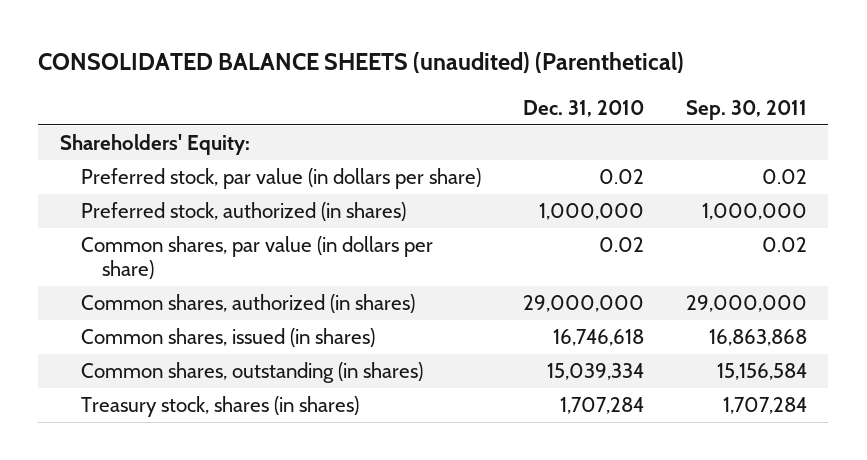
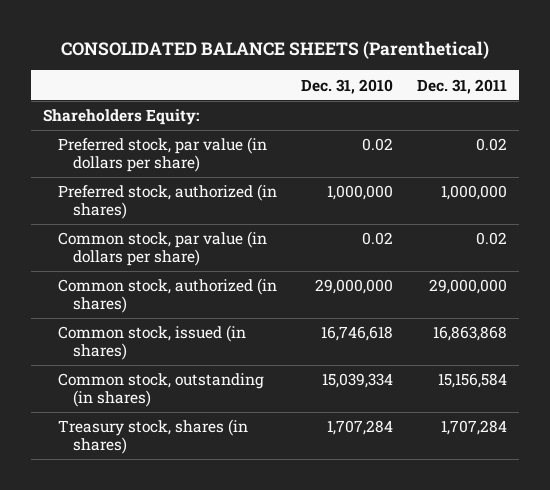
[38,52,685,74] CONSOLIDATED BALANCE SHEETS (unaudited) (Parenthetical) -> [61,40,490,59] CONSOLIDATED BALANCE SHEETS (Parenthetical)
[686,99,808,120] Sep. 30, 2011 -> none
none -> [417,78,508,94] Dec. 31, 2011
[59,134,250,156] Shareholders' Equity: -> [43,109,200,126] Shareholders Equity:
[80,236,433,279] Common shares, par value (in dollars per share) -> [58,231,268,266] Common stock, par value (in dollars per share)
[80,294,415,314] Common shares, authorized (in shares) -> [58,278,278,313] Common stock, authorized (in shares)
[80,328,375,348] Common shares, issued (in shares) -> [58,325,247,360] Common stock, issued (in shares)
[80,362,423,384] Common shares, outstanding (in shares) -> [58,373,265,407] Common stock, outstanding (in shares)

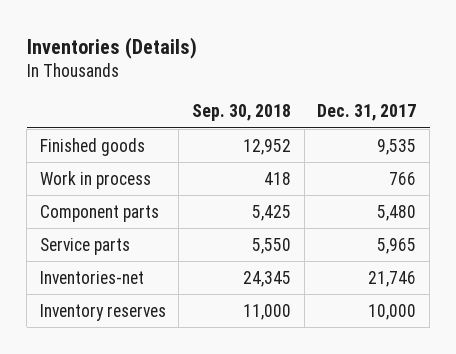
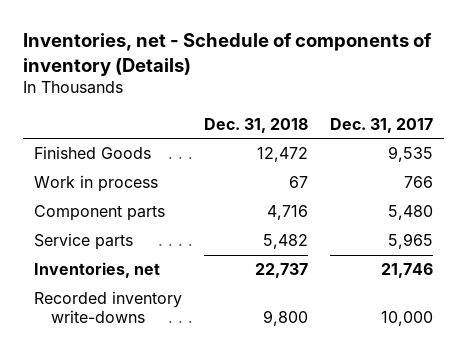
[26,36,197,59] Inventories (Details) -> [22,33,432,77] Inventories, net - Schedule of components of inventory (Details)
[192,104,292,122] Sep. 30, 2018 -> none
none -> [204,117,309,133] Dec. 31, 2018
[39,137,145,156] Finished goods -> [33,146,151,160] Finished Goods
[39,270,144,284] Inventories-net -> [33,262,160,279] Inventories, net
[39,303,166,321] Inventory reserves -> [33,291,182,324] Recorded inventory write-downs

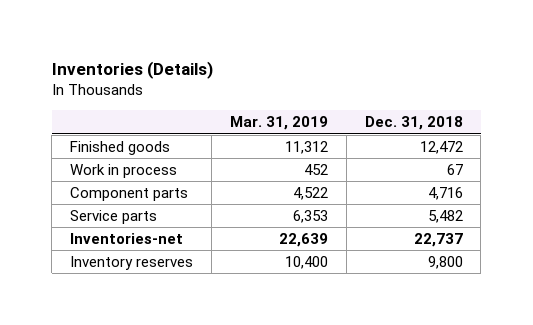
[22,33,432,77] Inventories, net - Schedule of components of inventory (Details) -> [51,61,213,80] Inventories (Details)
[330,117,434,133] Dec. 31, 2017 -> none
none -> [229,116,328,131] Mar. 31, 2019
[33,146,151,160] Finished Goods -> [70,141,171,156] Finished goods
[33,262,160,279] Inventories, net -> [70,233,184,245] Inventories-net
[33,291,182,324] Recorded inventory write-downs -> [70,256,194,271] Inventory reserves

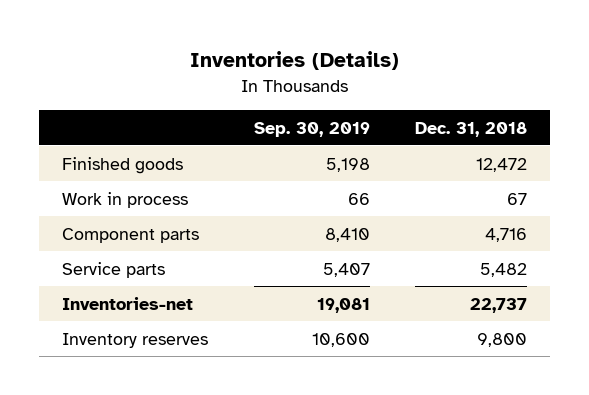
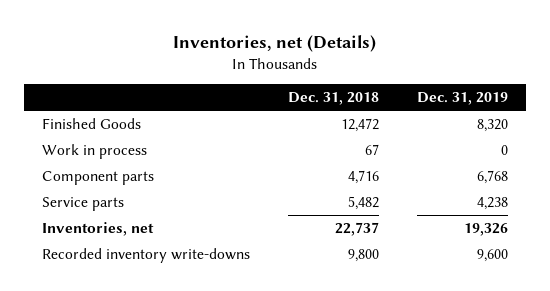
[189,51,399,71] Inventories (Details) -> [172,34,376,52] Inventories, net (Details)
[253,121,370,137] Sep. 30, 2019 -> none
none -> [416,92,508,106] Dec. 31, 2019
[62,156,184,174] Finished goods -> [42,118,142,130] Finished Goods
[62,296,194,310] Inventories-net -> [42,222,155,237] Inventories, net
[62,332,209,348] Inventory reserves -> [42,248,251,264] Recorded inventory write-downs

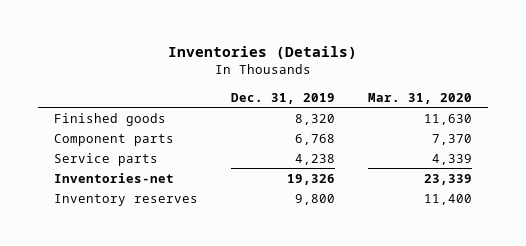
[172,34,376,52] Inventories, net (Details) -> [167,46,357,60] Inventories (Details)
[287,92,379,106] Dec. 31, 2018 -> none
none -> [367,92,472,104] Mar. 31, 2020
[42,144,148,160] Work in process -> none
[42,118,142,130] Finished Goods -> [54,112,167,126] Finished goods
[42,222,155,237] Inventories, net -> [54,172,175,183] Inventories-net
[42,248,251,264] Recorded inventory write-downs -> [54,193,199,206] Inventory reserves
[476,249,508,263] 9,600 -> [294,193,335,205] 9,800

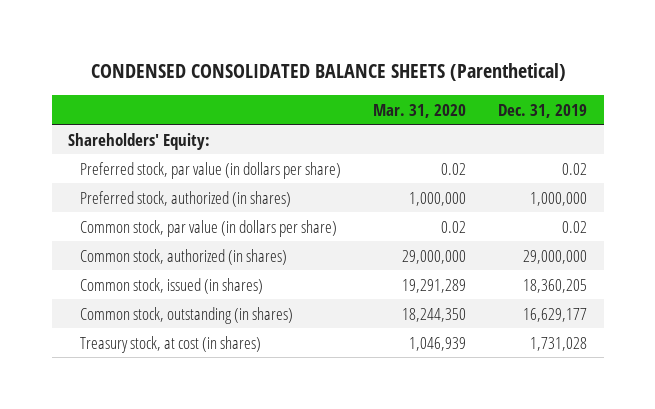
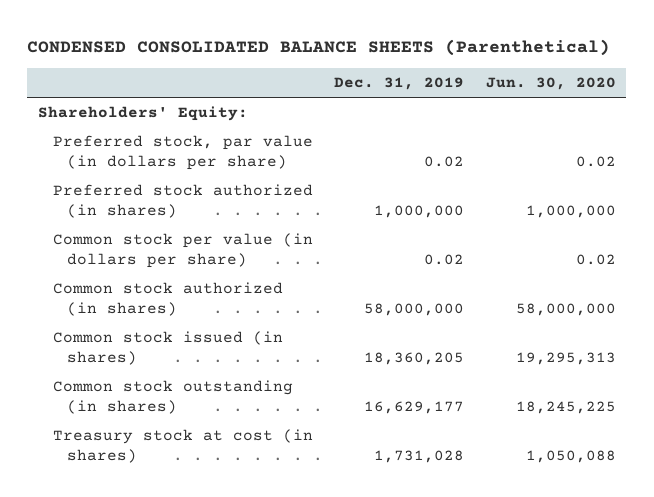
[373,103,467,118] Mar. 31, 2020 -> none
none -> [485,77,616,91] Jun. 30, 2020
[80,190,292,207] Preferred stock, authorized (in shares) -> [52,184,313,219] Preferred stock authorized (in shares)
[80,219,338,237] Common stock, par value (in dollars per share) -> [52,233,313,269] Common stock per value (in dollars per share)
[80,248,288,265] Common stock, authorized (in shares) -> [52,282,283,317] Common stock authorized (in shares)
[523,249,588,264] 29,000,000 -> [364,303,465,317] 58,000,000
[80,277,264,294] Common stock, issued (in shares) -> [52,331,283,366] Common stock issued (in shares)
[80,306,294,324] Common stock, outstanding (in shares) -> [52,380,293,415] Common stock outstanding (in shares)
[80,335,262,353] Treasury stock, at cost (in shares) -> [52,429,313,464] Treasury stock at cost (in shares)

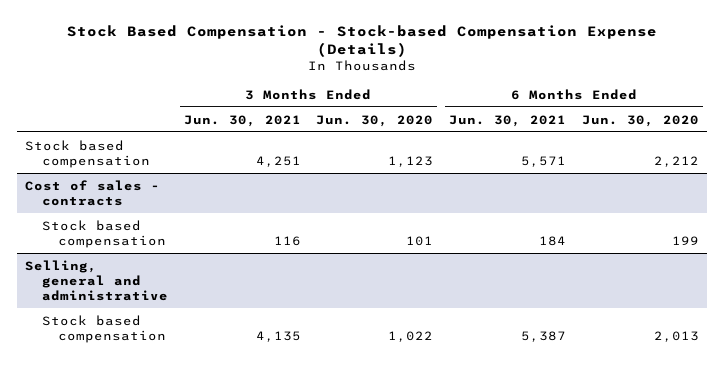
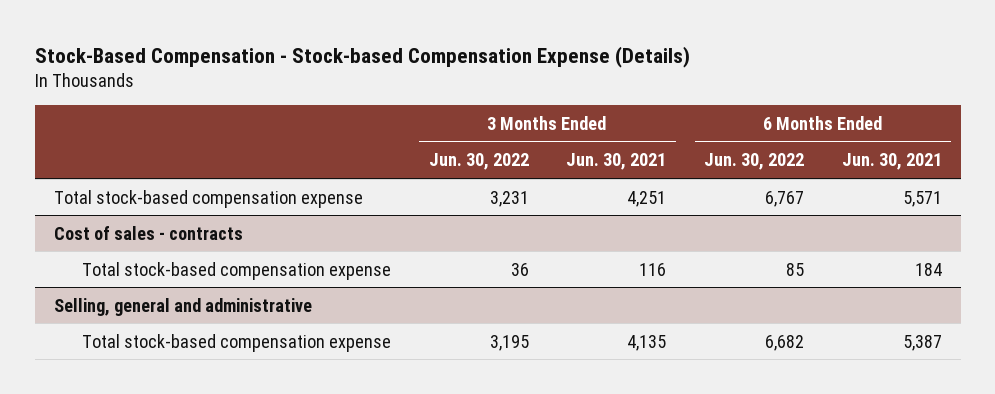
[67,24,658,58] Stock Based Compensation - Stock-based Compensation Expense (Details) -> [34,45,690,68] Stock-Based Compensation - Stock-based Compensation Expense (Details)
[316,114,434,127] Jun. 30, 2020 -> none
[581,114,699,127] Jun. 30, 2020 -> none
none -> [428,153,529,171] Jun. 30, 2022
none -> [704,153,805,171] Jun. 30, 2022
[25,139,150,168] Stock based compensation -> [53,189,363,208] Total stock-based compensation expense
[41,219,167,248] Stock based compensation -> [81,261,391,280] Total stock-based compensation expense
[41,314,167,343] Stock based compensation -> [81,333,391,352] Total stock-based compensation expense

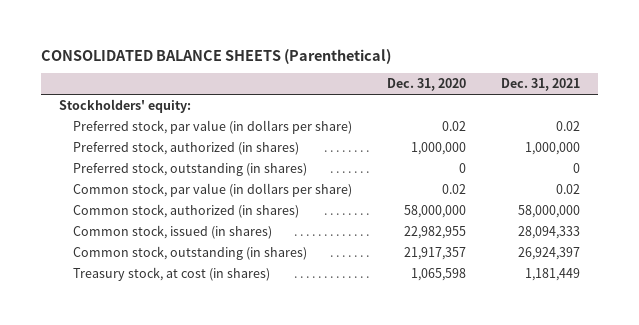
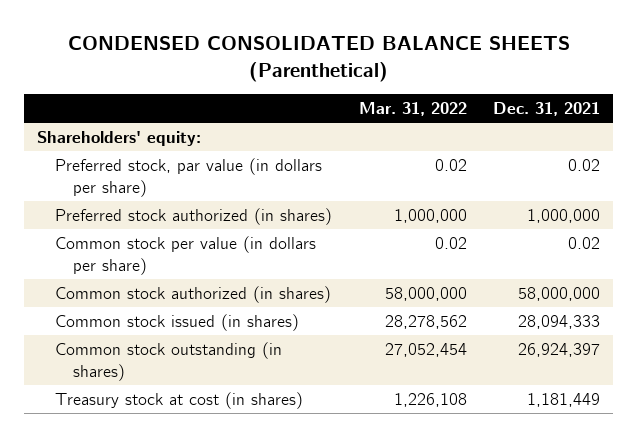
[41,48,392,64] CONSOLIDATED BALANCE SHEETS (Parenthetical) -> [67,36,570,83] CONDENSED CONSOLIDATED BALANCE SHEETS (Parenthetical)
[386,78,466,92] Dec. 31, 2020 -> none
none -> [358,102,467,117] Mar. 31, 2022
[58,98,191,113] Stockholders' equity: -> [36,130,201,146] Shareholders' equity:
[72,161,307,176] Preferred stock, outstanding (in shares) -> none
[72,140,299,155] Preferred stock, authorized (in shares) -> [54,207,332,225] Preferred stock authorized (in shares)
[72,182,352,197] Common stock, par value (in dollars per share) -> [54,235,316,276] Common stock per value (in dollars per share)
[72,203,299,218] Common stock, authorized (in shares) -> [54,285,331,303] Common stock authorized (in shares)
[72,224,272,239] Common stock, issued (in shares) -> [54,313,299,331] Common stock issued (in shares)
[72,245,307,260] Common stock, outstanding (in shares) -> [54,341,282,382] Common stock outstanding (in shares)
[72,266,270,281] Treasury stock, at cost (in shares) -> [54,391,303,409] Treasury stock at cost (in shares)

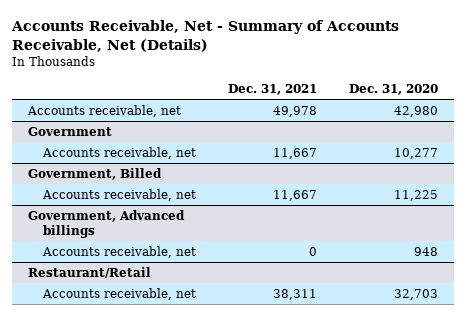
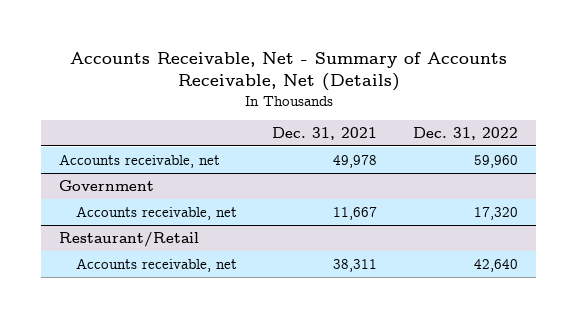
[348,84,438,96] Dec. 31, 2020 -> none
none -> [413,126,519,140] Dec. 31, 2022
[28,167,163,180] Government, Billed -> none
[42,188,197,201] Accounts receivable, net -> none
[28,209,186,238] Government, Advanced billings -> none
[42,245,197,258] Accounts receivable, net -> none

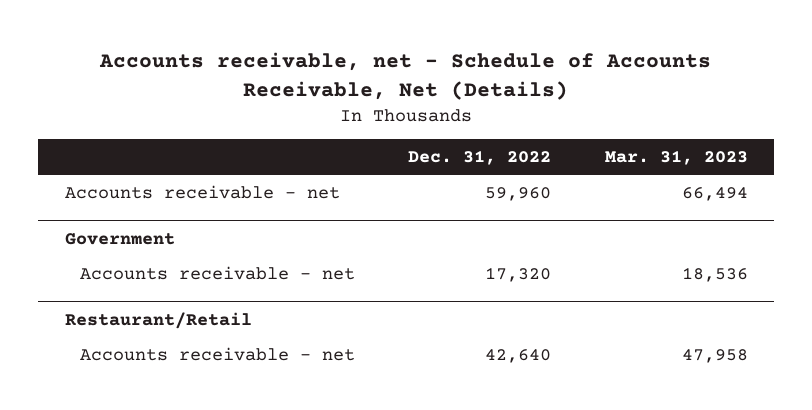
[69,51,507,92] Accounts Receivable, Net - Summary of Accounts Receivable, Net (Details) -> [99,51,712,100] Accounts receivable, net - Schedule of Accounts Receivable, Net (Details)
[272,126,378,140] Dec. 31, 2021 -> none
none -> [604,150,748,166] Mar. 31, 2023
[58,153,220,168] Accounts receivable, net -> [64,184,340,199] Accounts receivable - net
[75,205,237,220] Accounts receivable, net -> [80,265,356,280] Accounts receivable - net
[75,257,237,272] Accounts receivable, net -> [80,346,356,361] Accounts receivable - net

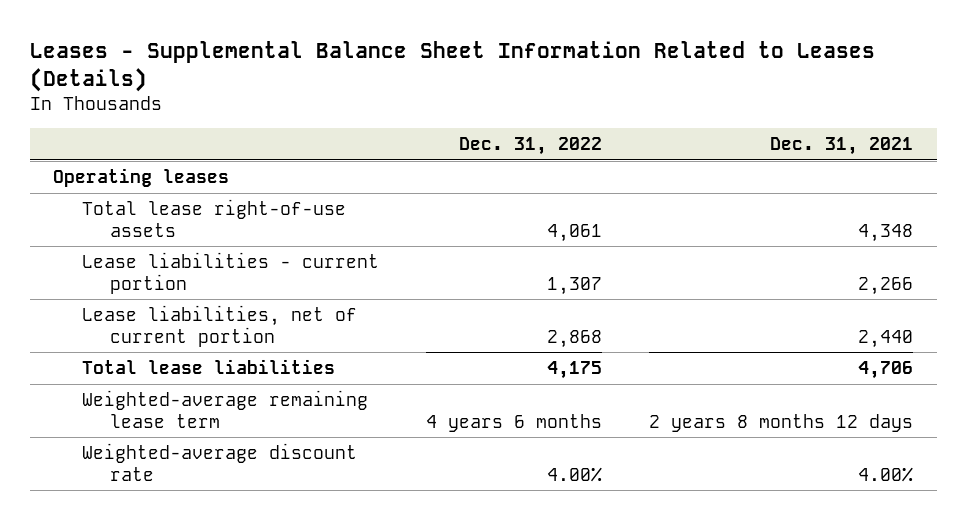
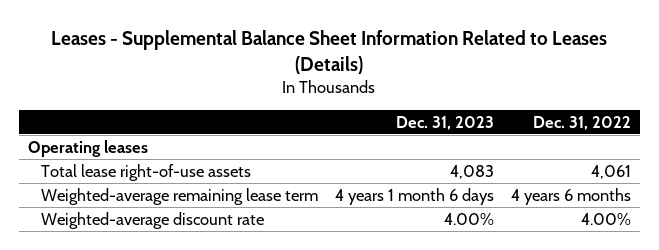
[770,137,914,156] Dec. 31, 2021 -> none
none -> [395,115,494,130] Dec. 31, 2023
[81,252,379,294] Lease liabilities - current portion -> none
[81,305,357,347] Lease liabilities, net of current portion -> none
[81,359,335,375] Total lease liabilities -> none

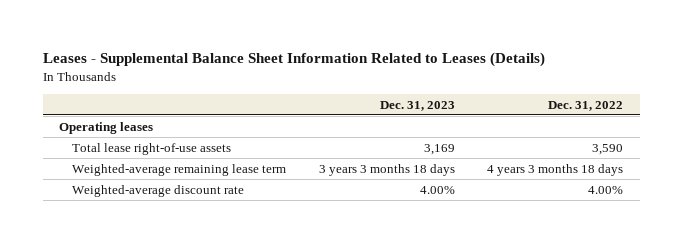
[449,164,494,179] 4,083 -> [423,143,455,155] 3,169
[591,164,632,179] 4,061 -> [592,143,624,155] 3,590
[334,187,494,205] 4 years 1 month 6 days -> [318,163,455,176] 3 years 3 months 18 days
[511,187,632,205] 4 years 6 months -> [487,163,624,176] 4 years 3 months 18 days

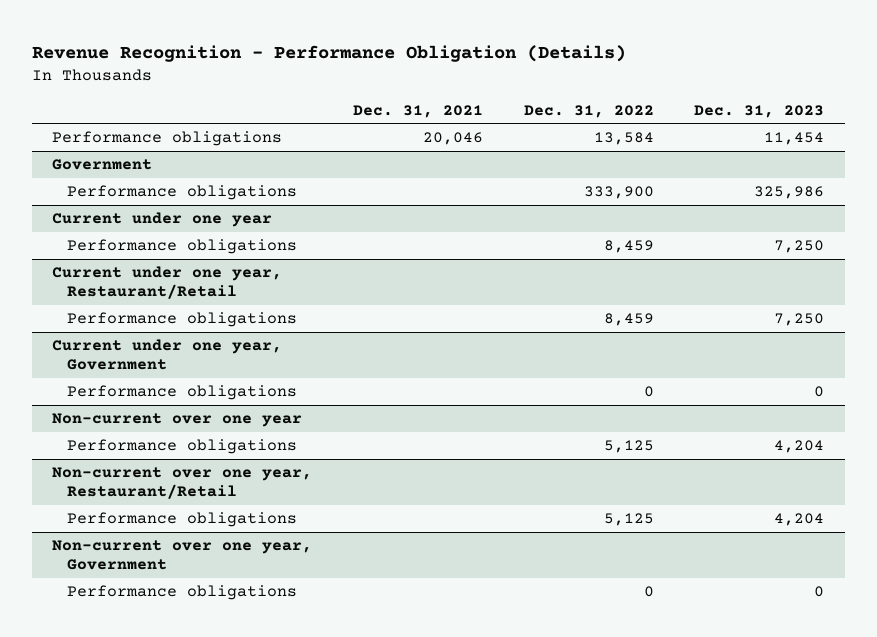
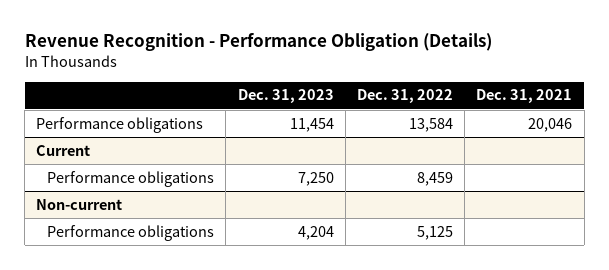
[52,159,153,171] Government -> none
[67,185,298,201] Performance obligations -> none
[67,239,298,255] Performance obligations -> none
[52,266,283,300] Current under one year, Restaurant/Retail -> none
[52,212,273,228] Current under one year -> [36,144,91,156] Current
[52,339,283,371] Current under one year, Government -> none
[67,385,298,401] Performance obligations -> none
[67,439,298,455] Performance obligations -> none
[52,467,313,500] Non-current over one year, Restaurant/Retail -> none
[52,413,303,428] Non-current over one year -> [36,198,123,210] Non-current
[52,540,313,571] Non-current over one year, Government -> none
[67,585,298,601] Performance obligations -> none

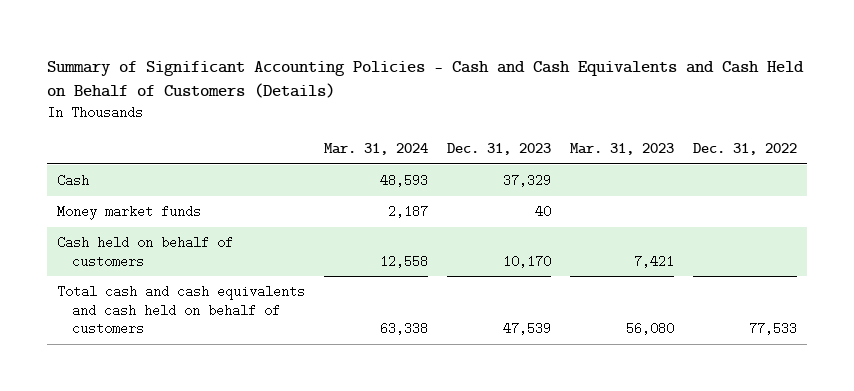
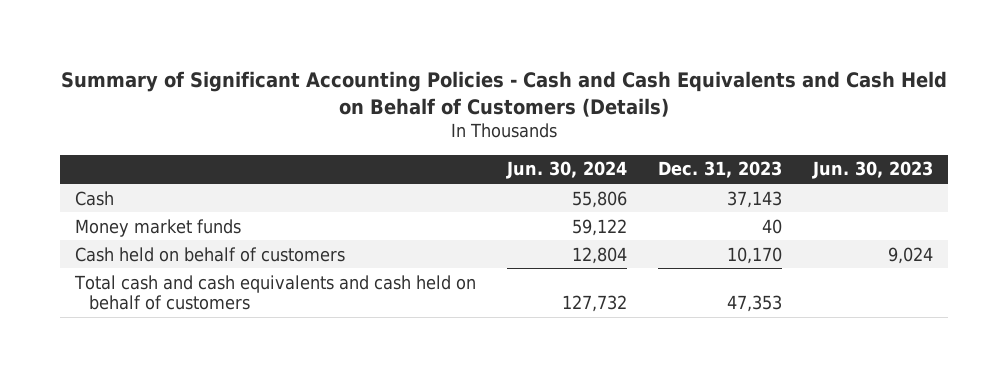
[324,143,429,156] Mar. 31, 2024 -> none
[570,143,675,156] Mar. 31, 2023 -> none
[693,143,798,156] Dec. 31, 2022 -> none
none -> [506,161,628,180] Jun. 30, 2024
none -> [811,161,933,180] Jun. 30, 2023
[503,174,552,188] 37,329 -> [726,190,782,208] 37,143
[503,322,552,336] 47,539 -> [726,295,782,313] 47,353

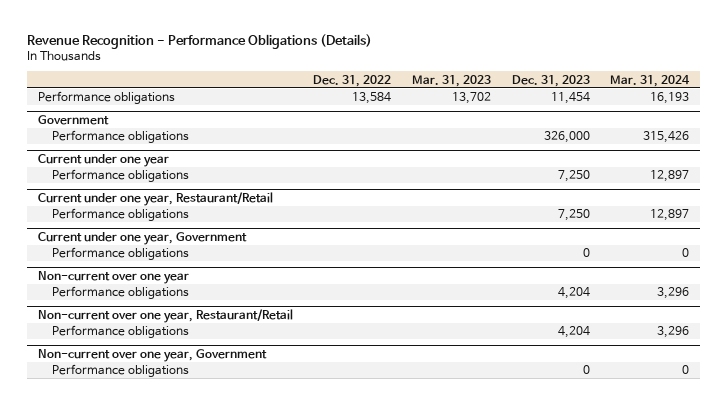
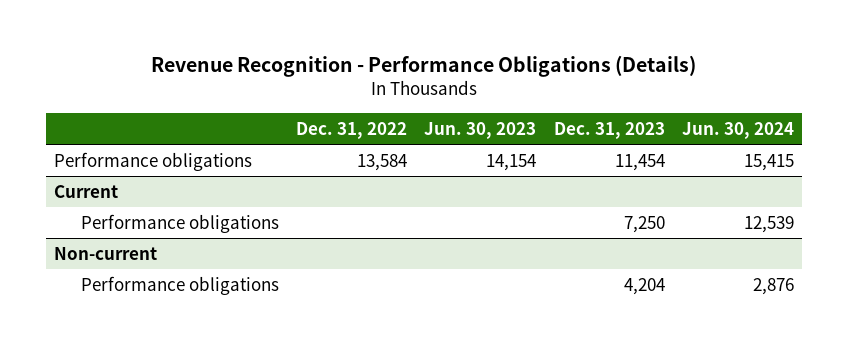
[412,74,492,87] Mar. 31, 2023 -> none
[610,74,691,87] Mar. 31, 2024 -> none
none -> [424,121,537,139] Jun. 30, 2023
none -> [681,121,794,139] Jun. 30, 2024
[37,114,109,125] Government -> none
[52,130,190,144] Performance obligations -> none
[52,169,190,183] Performance obligations -> none
[37,191,273,206] Current under one year, Restaurant/Retail -> none
[37,153,169,167] Current under one year -> [54,184,119,198] Current
[37,231,247,245] Current under one year, Government -> none
[52,247,190,261] Performance obligations -> none
[52,286,190,300] Performance obligations -> none
[37,308,293,323] Non-current over one year, Restaurant/Retail -> none
[37,270,189,284] Non-current over one year -> [54,246,158,260] Non-current
[37,348,267,362] Non-current over one year, Government -> none
[52,364,190,378] Performance obligations -> none

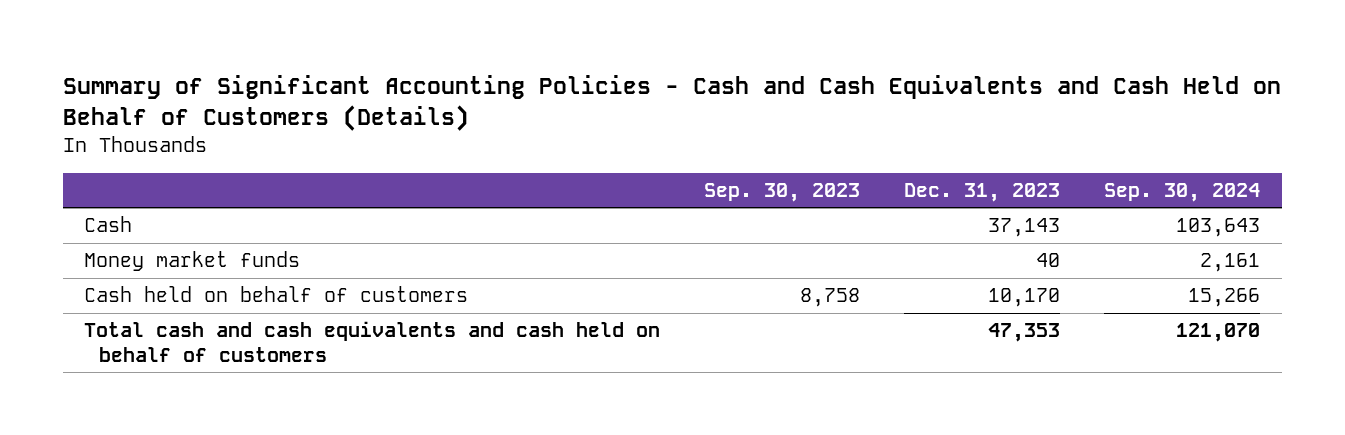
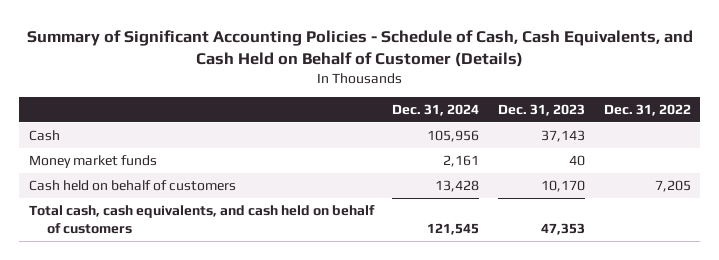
[62,74,1281,132] Summary of Significant Accounting Policies - Cash and Cash Equivalents and Cash Held on Behalf of Customers (Details) -> [26,29,693,67] Summary of Significant Accounting Policies - Schedule of Cash, Cash Equivalents, and Cash Held on Behalf of Customer (Details)
[704,183,861,203] Sep. 30, 2023 -> none
[1104,183,1261,203] Sep. 30, 2024 -> none
none -> [392,104,480,117] Dec. 31, 2024
none -> [603,104,691,117] Dec. 31, 2022
[84,321,661,363] Total cash and cash equivalents and cash held on behalf of customers -> [28,204,375,234] Total cash, cash equivalents, and cash held on behalf of customers

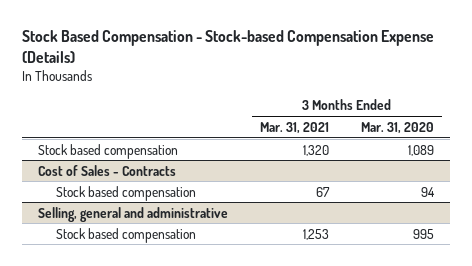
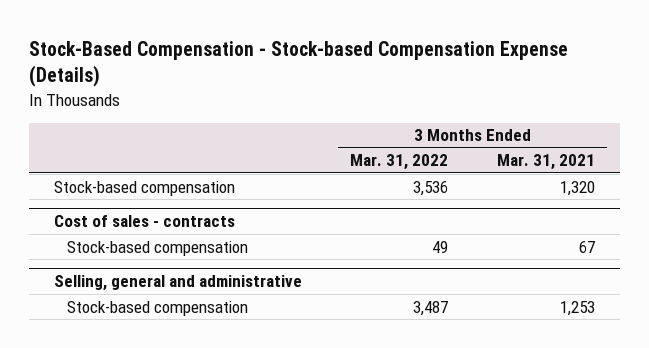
[21,30,434,64] Stock Based Compensation - Stock-based Compensation Expense (Details) -> [29,40,569,88] Stock-Based Compensation - Stock-based Compensation Expense (Details)
[361,121,435,134] Mar. 31, 2020 -> none
none -> [350,154,449,171] Mar. 31, 2022
[37,143,178,159] Stock based compensation -> [53,180,235,196] Stock-based compensation
[37,164,176,176] Cost of Sales - Contracts -> [53,215,235,228] Cost of sales - contracts
[55,185,196,201] Stock based compensation -> [66,240,248,256] Stock-based compensation
[55,227,196,243] Stock based compensation -> [66,300,248,316] Stock-based compensation

